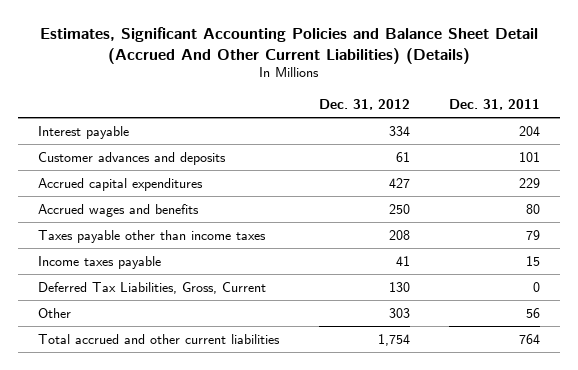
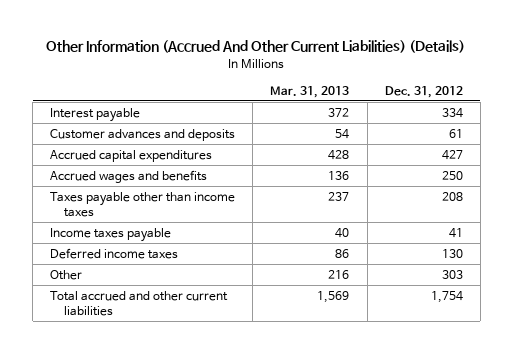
[40,26,539,64] Estimates, Significant Accounting Policies and Balance Sheet Detail (Accrued And Other Current Liabilities) (Details) -> [46,40,466,54] Other Information (Accrued And Other Current Liabilities) (Details)
[449,98,541,110] Dec. 31, 2011 -> none
none -> [270,85,350,98] Mar. 31, 2013
[38,281,267,294] Deferred Tax Liabilities, Gross, Current -> [50,247,179,259] Deferred income taxes

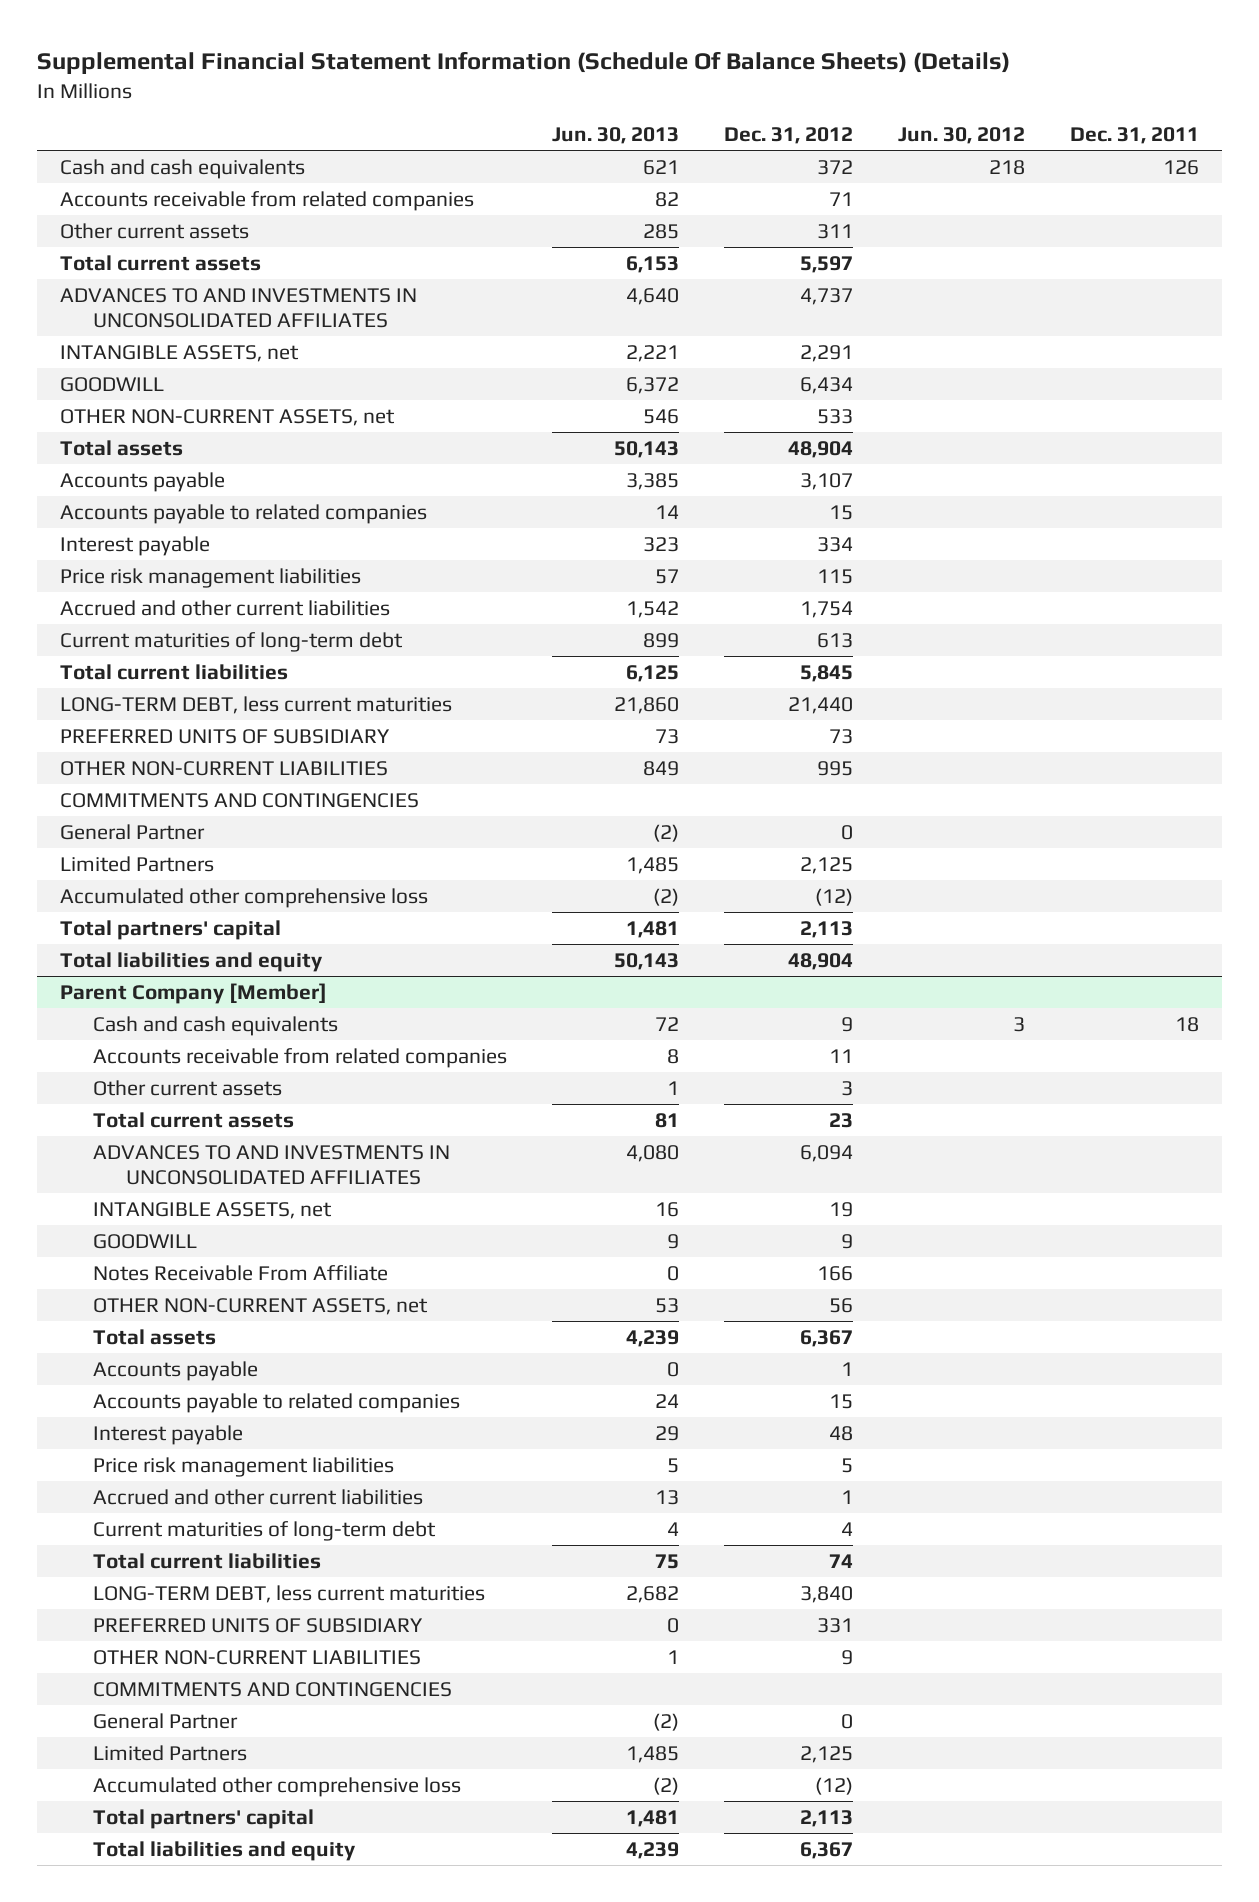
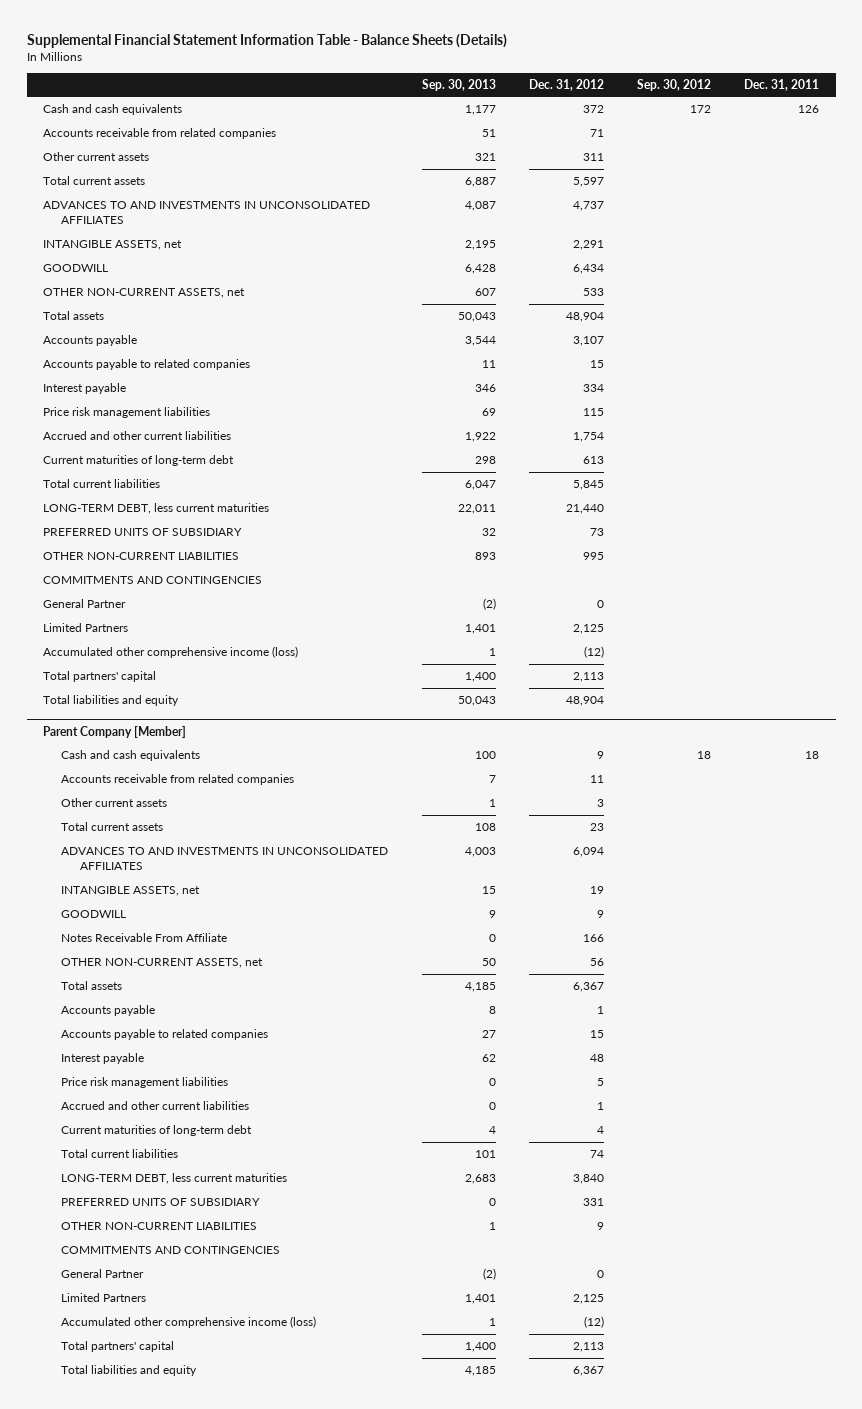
[37,51,1011,75] Supplemental Financial Statement Information (Schedule Of Balance Sheets) (Details) -> [26,34,507,49] Supplemental Financial Statement Information Table - Balance Sheets (Details)
[552,127,680,145] Jun. 30, 2013 -> none
[898,127,1026,145] Jun. 30, 2012 -> none
none -> [421,78,496,91] Sep. 30, 2013
none -> [636,78,711,91] Sep. 30, 2012
[59,887,428,908] Accumulated other comprehensive loss -> [43,646,299,659] Accumulated other comprehensive income (loss)
[92,1776,461,1797] Accumulated other comprehensive loss -> [61,1316,317,1329] Accumulated other comprehensive income (loss)

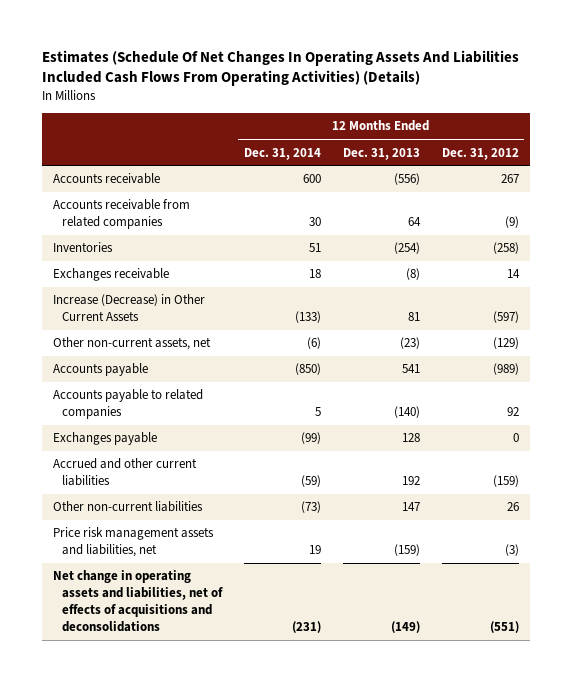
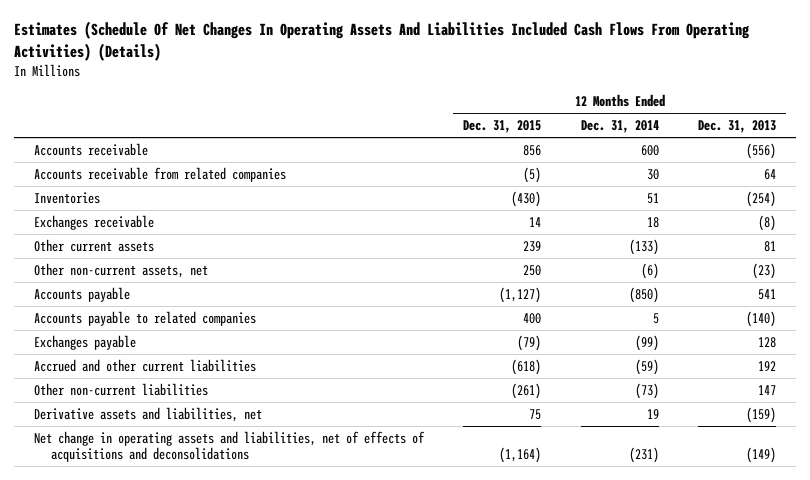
[441,147,519,160] Dec. 31, 2012 -> none
none -> [463,120,542,134] Dec. 31, 2015
[52,294,205,322] Increase (Decrease) in Other Current Assets -> [33,238,154,252] Other current assets
[52,527,214,558] Price risk management assets and liabilities, net -> [33,406,262,422] Derivative assets and liabilities, net

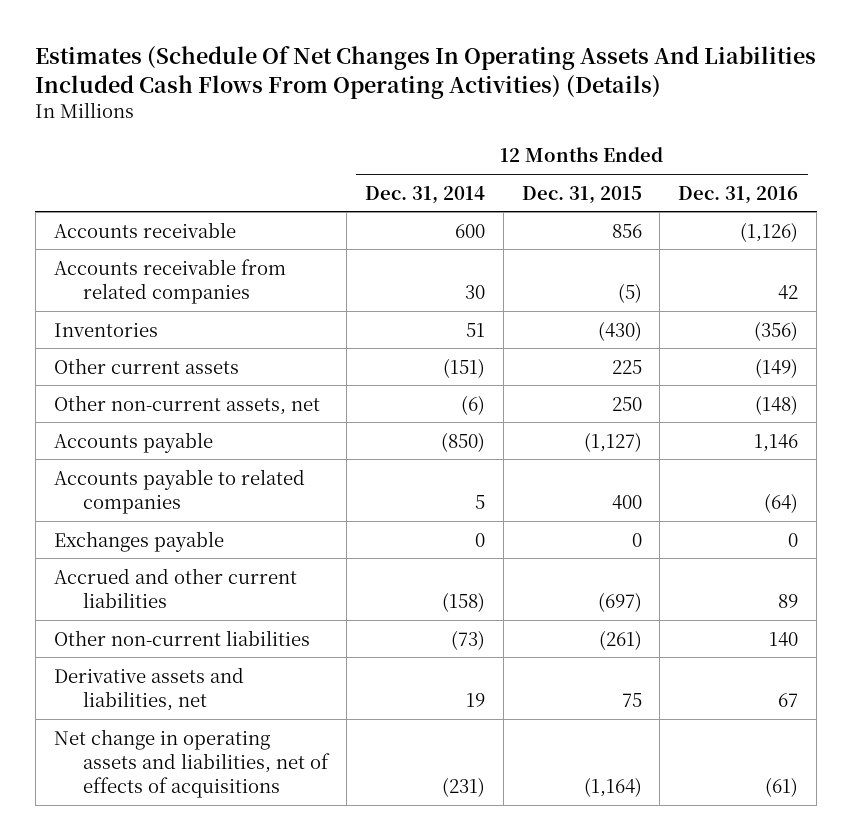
[698,120,777,134] Dec. 31, 2013 -> none
none -> [678,185,799,204] Dec. 31, 2016
[33,214,154,230] Exchanges receivable -> none
[523,240,542,252] 239 -> [611,359,642,374] 225
[628,238,659,255] (133) -> [442,357,485,378] (151)
[517,334,542,351] (79) -> [631,532,642,547] 0
[634,334,659,351] (99) -> [474,532,485,547] 0
[511,358,542,375] (618) -> [597,591,642,612] (697)
[634,358,659,375] (59) -> [441,591,485,612] (158)
[33,430,425,463] Net change in operating assets and liabilities, net of effects of acquisitions and deconsolidations -> [53,728,330,798] Net change in operating assets and liabilities, net of effects of acquisitions

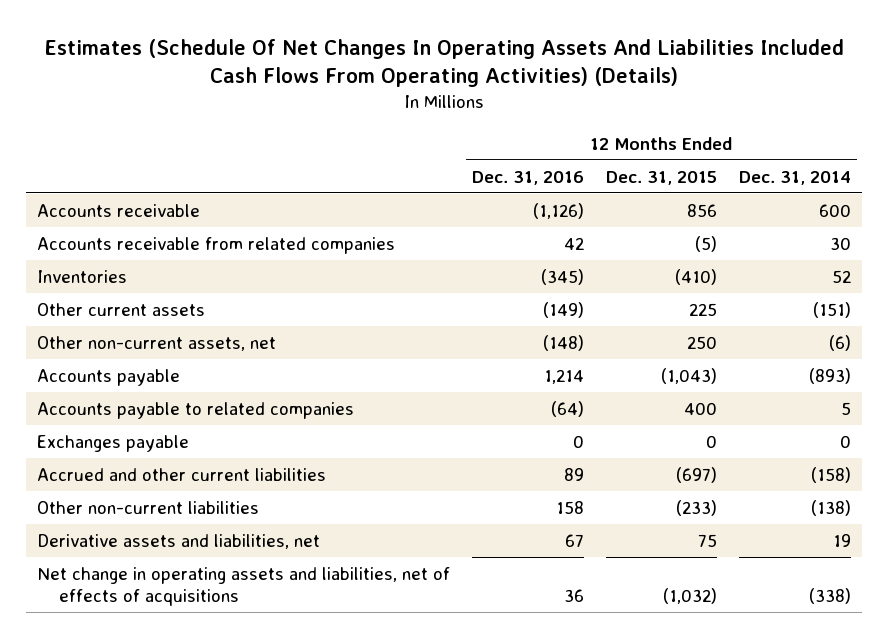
[465,322,485,337] 51 -> [832,269,852,283] 52
[597,320,642,341] (430) -> [674,268,717,285] (410)
[754,320,799,341] (356) -> [540,268,584,285] (345)
[440,431,485,452] (850) -> [809,367,852,384] (893)
[583,431,642,452] (1,127) -> [660,367,717,384] (1,043)
[754,433,799,452] 1,146 -> [543,368,584,384] 1,214
[450,629,485,650] (73) -> [811,499,852,516] (138)
[598,629,642,650] (261) -> [675,499,717,516] (233)
[769,631,799,646] 140 -> [555,500,584,514] 158
[441,776,485,797] (231) -> [809,588,852,605] (338)
[583,776,642,797] (1,164) -> [662,588,717,605] (1,032)
[765,776,799,797] (61) -> [563,589,584,603] 36

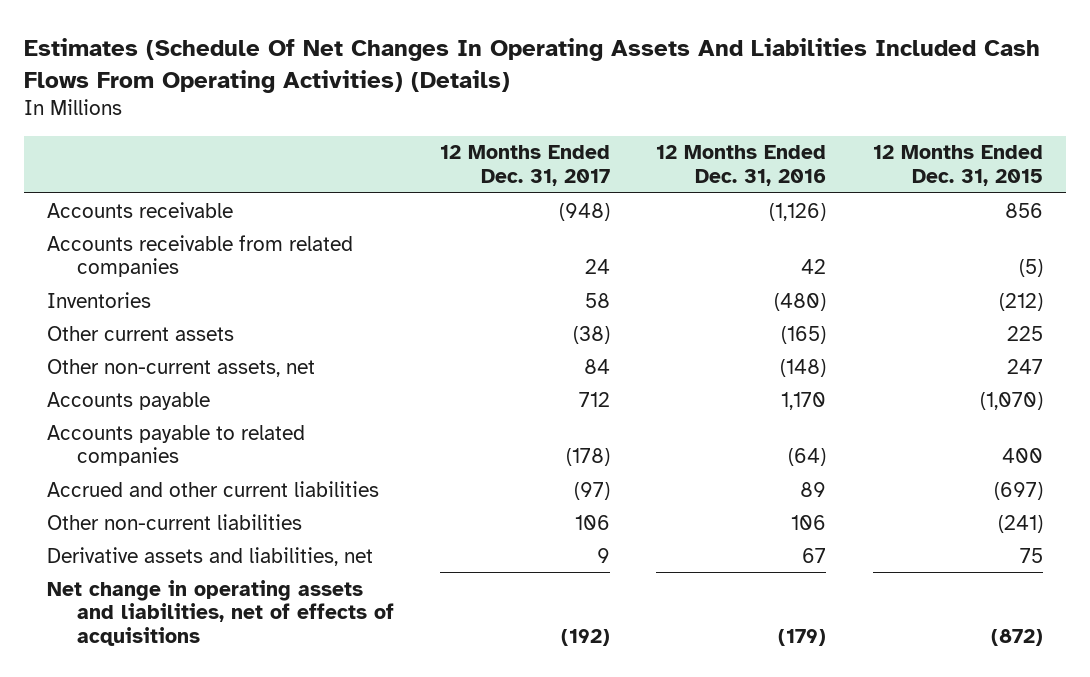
[739,170,852,185] Dec. 31, 2014 -> none
none -> [439,145,610,187] 12 Months Ended Dec. 31, 2017
[540,268,584,285] (345) -> [774,292,827,311] (480)
[674,268,717,285] (410) -> [998,292,1043,311] (212)
[542,301,584,318] (149) -> [781,325,827,344] (165)
[686,335,717,349] 250 -> [1006,358,1043,374] 247
[543,368,584,384] 1,214 -> [781,391,827,410] 1,170
[660,367,717,384] (1,043) -> [979,391,1043,410] (1,070)
[36,434,189,452] Exchanges payable -> none
[555,500,584,514] 158 -> [791,514,827,530] 106
[675,499,717,516] (233) -> [997,514,1043,533] (241)
[563,589,584,603] 36 -> [778,629,827,647] (179)
[662,588,717,605] (1,032) -> [990,629,1043,647] (872)

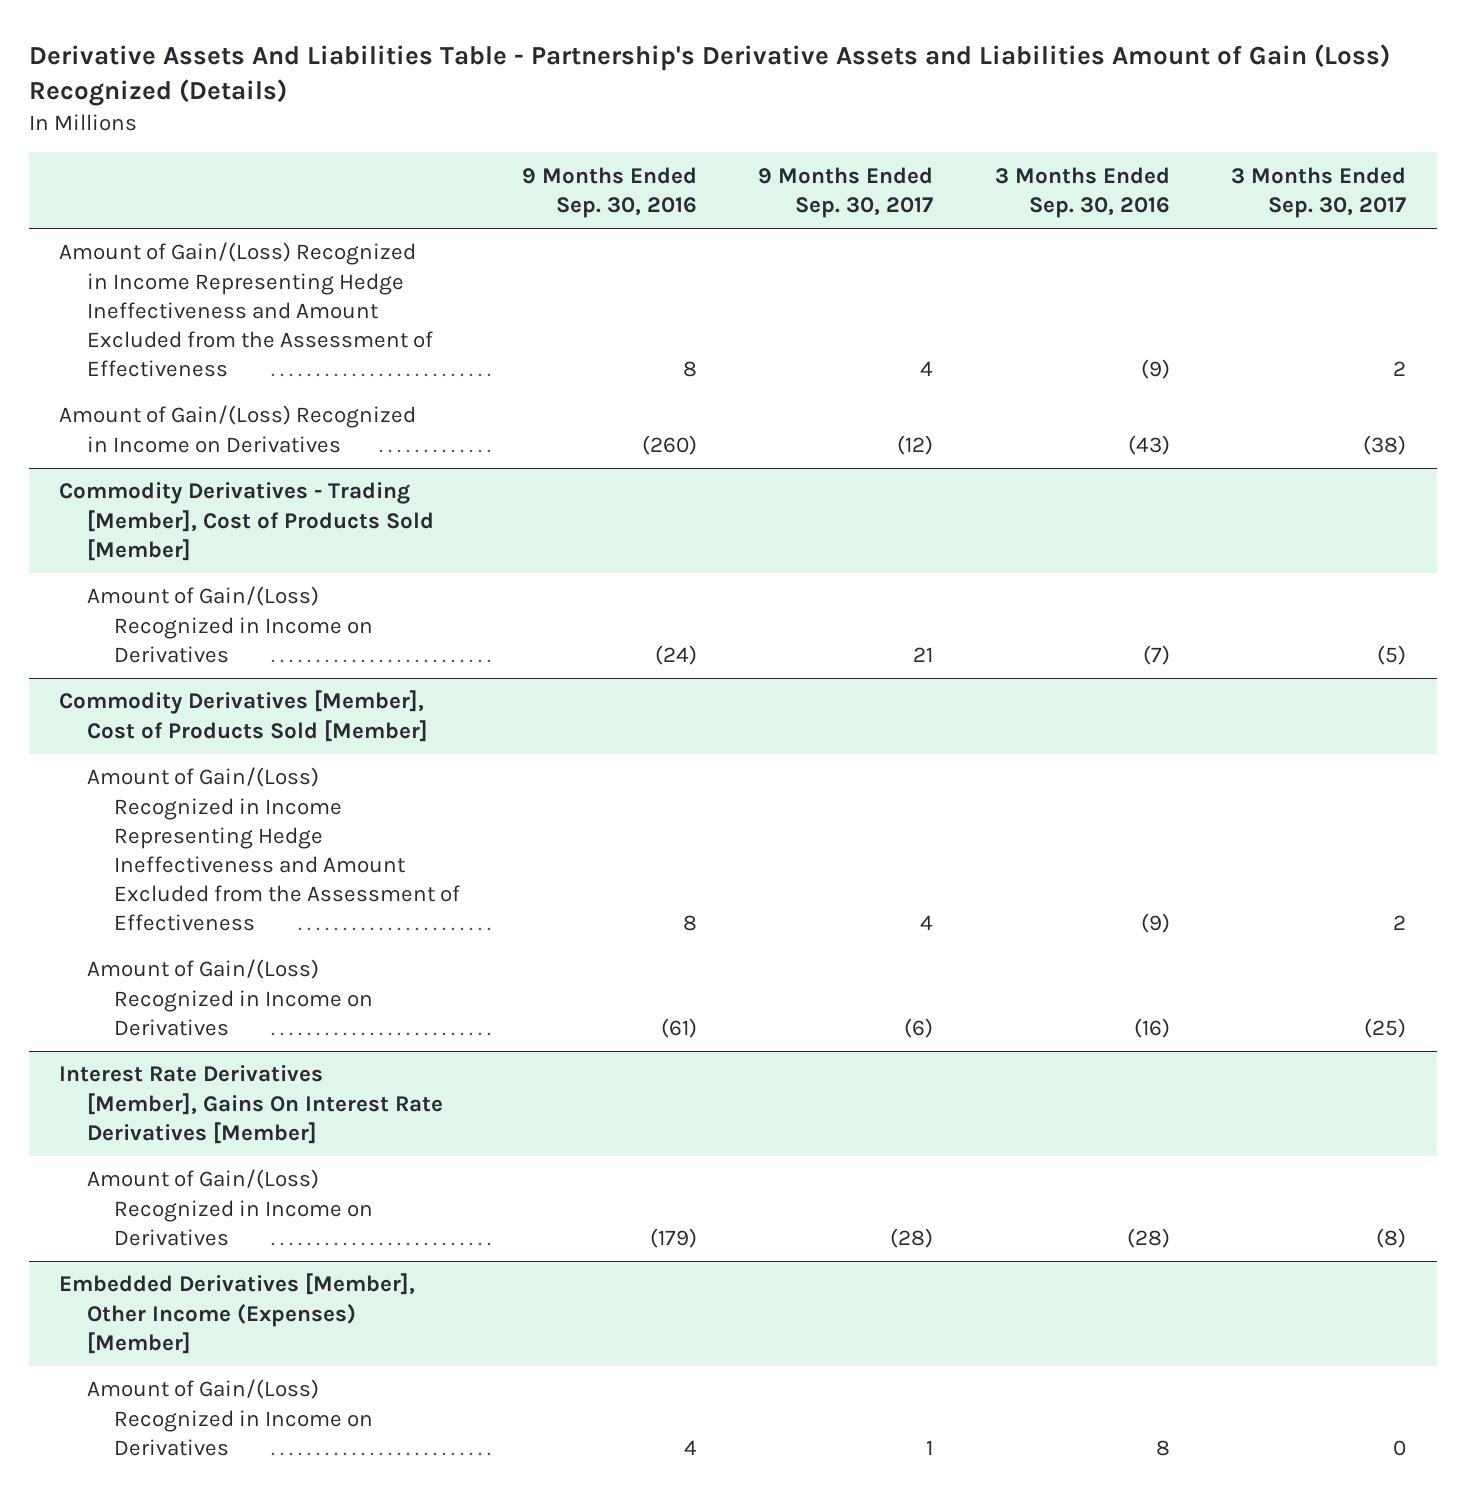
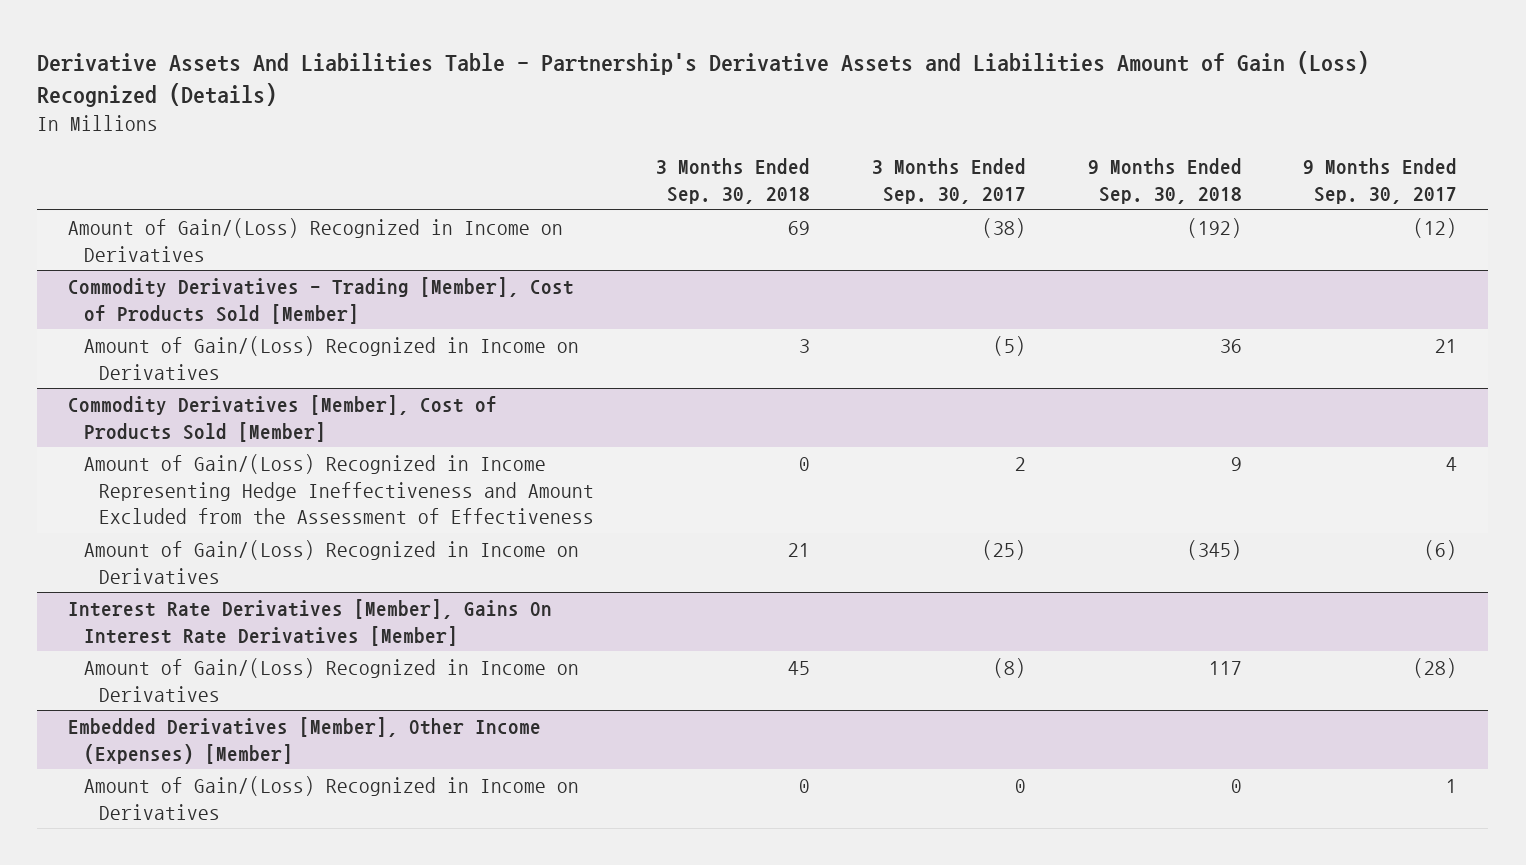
[521,166,697,218] 9 Months Ended Sep. 30, 2016 -> none
[994,166,1170,218] 3 Months Ended Sep. 30, 2016 -> none
none -> [656,158,811,204] 3 Months Ended Sep. 30, 2018
none -> [1087,158,1242,204] 9 Months Ended Sep. 30, 2018
[59,242,433,377] Amount of Gain/(Loss) Recognized in Income Representing Hedge Ineffectiveness and Amount Excluded from the Assessment of Effectiveness -> none

